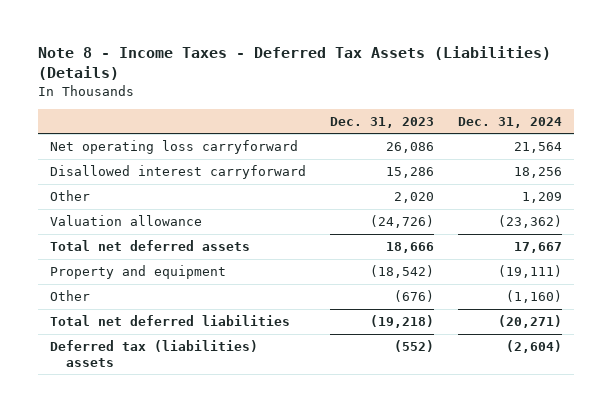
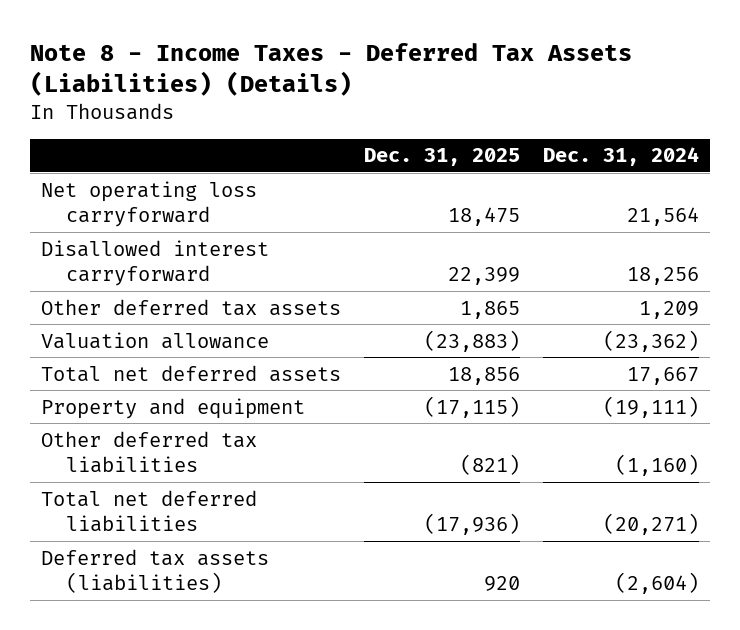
[330,116,435,128] Dec. 31, 2023 -> none
none -> [364,148,521,167] Dec. 31, 2025
[50,190,91,202] Other -> [41,298,342,316] Other deferred tax assets
[50,290,91,302] Other -> [41,430,258,474] Other deferred tax liabilities
[50,340,259,367] Deferred tax (liabilities) assets -> [41,548,270,594] Deferred tax assets (liabilities)

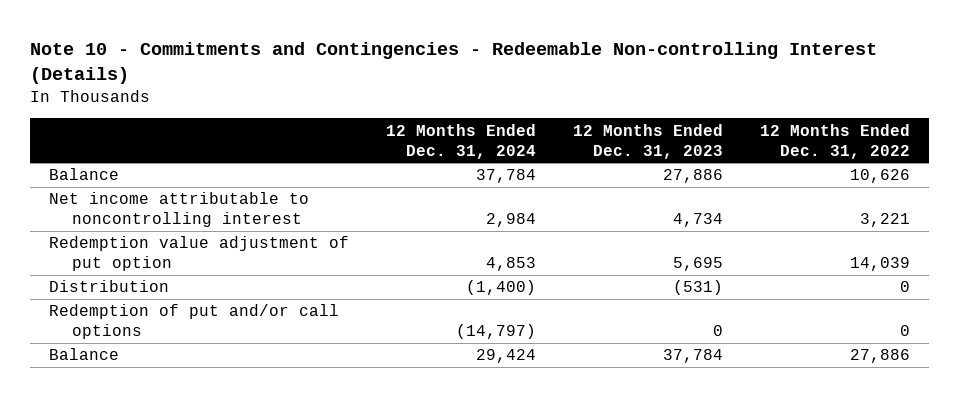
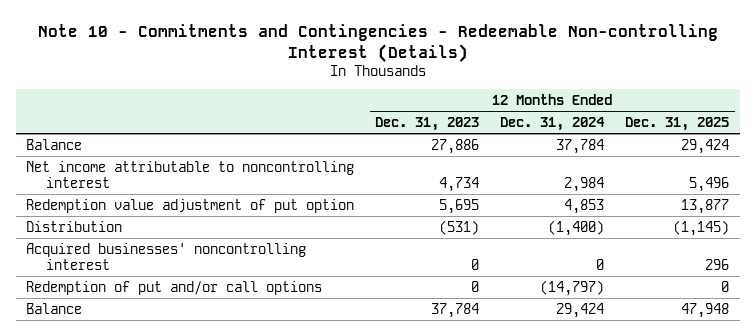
[760,123,911,159] 12 Months Ended Dec. 31, 2022 -> none
none -> [625,116,730,131] Dec. 31, 2025
none -> [26,242,307,271] Acquired businesses' noncontrolling interest

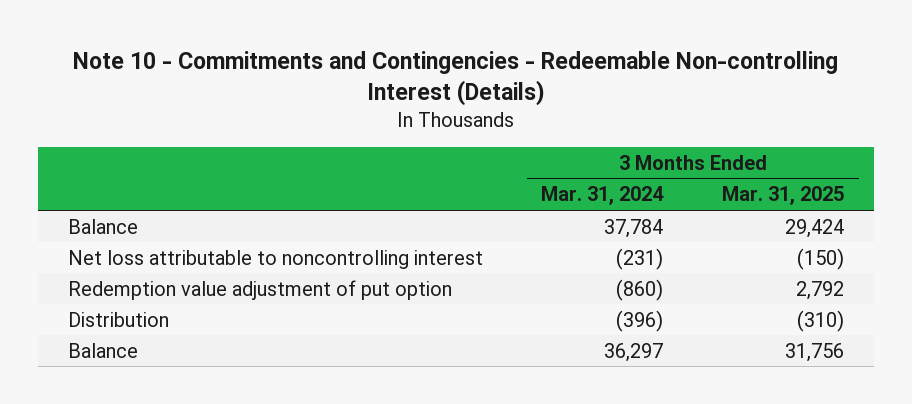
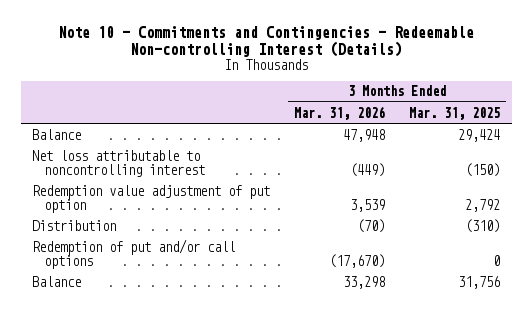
[541,186,665,206] Mar. 31, 2024 -> none
none -> [294,105,386,120] Mar. 31, 2026
none -> [32,238,236,269] Redemption of put and/or call options

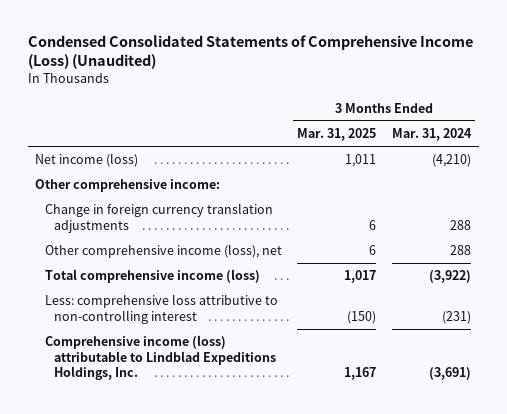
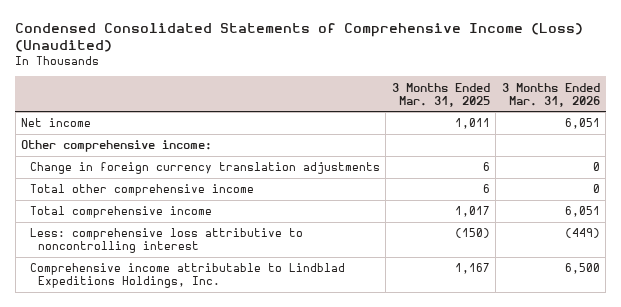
[392,128,473,142] Mar. 31, 2024 -> none
none -> [501,82,600,107] 3 Months Ended Mar. 31, 2026
[35,153,139,168] Net income (loss) -> [21,118,92,128] Net income
[44,244,282,259] Other comprehensive income (loss), net -> [29,184,254,197] Total other comprehensive income
[44,269,260,284] Total comprehensive income (loss) -> [29,206,212,219] Total comprehensive income
[44,294,278,324] Less: comprehensive loss attributive to non-controlling interest -> [29,228,303,254] Less: comprehensive loss attributive to noncontrolling interest
[44,335,276,381] Comprehensive income (loss) attributable to Lindblad Expeditions Holdings, Inc. -> [29,263,345,289] Comprehensive income attributable to Lindblad Expeditions Holdings, Inc.

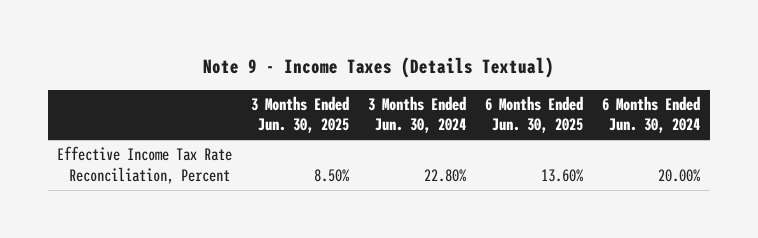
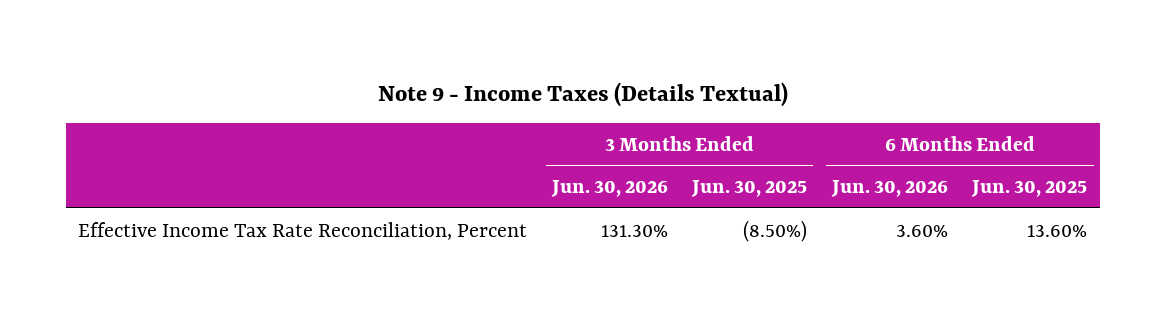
[368,96,467,134] 3 Months Ended Jun. 30, 2024 -> none
[602,96,701,134] 6 Months Ended Jun. 30, 2024 -> none
none -> [550,180,668,198] Jun. 30, 2026
none -> [830,180,948,198] Jun. 30, 2026
[314,168,350,182] 8.50% -> [743,219,808,242] (8.50%)

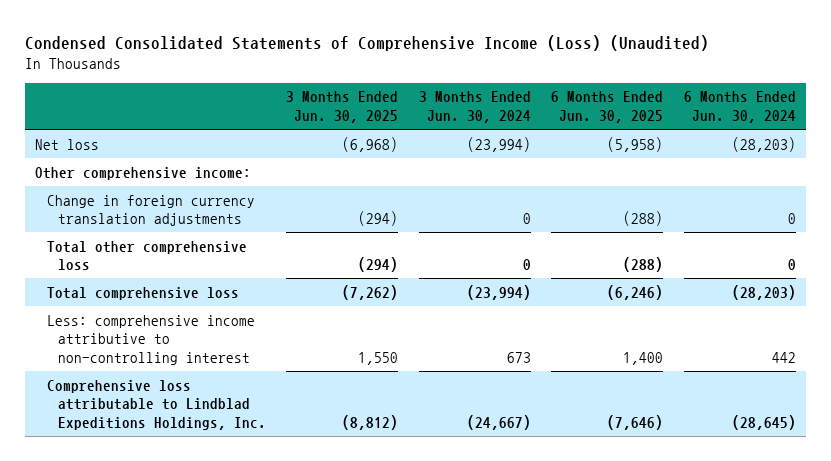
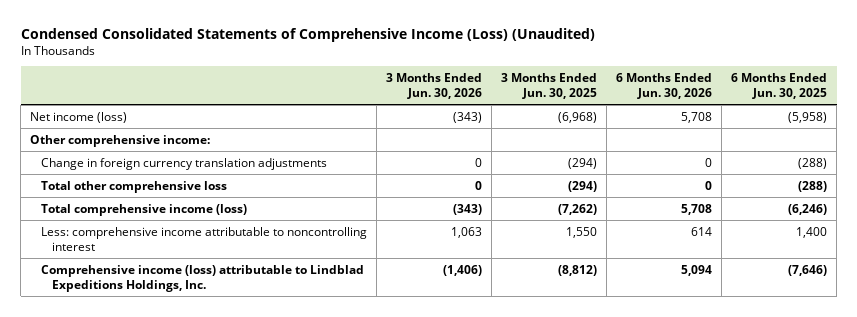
[418,91,531,124] 3 Months Ended Jun. 30, 2024 -> none
[683,91,796,124] 6 Months Ended Jun. 30, 2024 -> none
none -> [386,73,483,99] 3 Months Ended Jun. 30, 2026
none -> [616,73,713,99] 6 Months Ended Jun. 30, 2026
[35,138,100,150] Net loss -> [30,111,128,123] Net income (loss)
[46,286,239,300] Total comprehensive loss -> [41,203,248,216] Total comprehensive income (loss)
[46,314,255,365] Less: comprehensive income attributive to non-controlling interest -> [41,226,368,251] Less: comprehensive income attributable to noncontrolling interest
[46,379,267,430] Comprehensive loss attributable to Lindblad Expeditions Holdings, Inc. -> [41,264,365,292] Comprehensive income (loss) attributable to Lindblad Expeditions Holdings, Inc.

